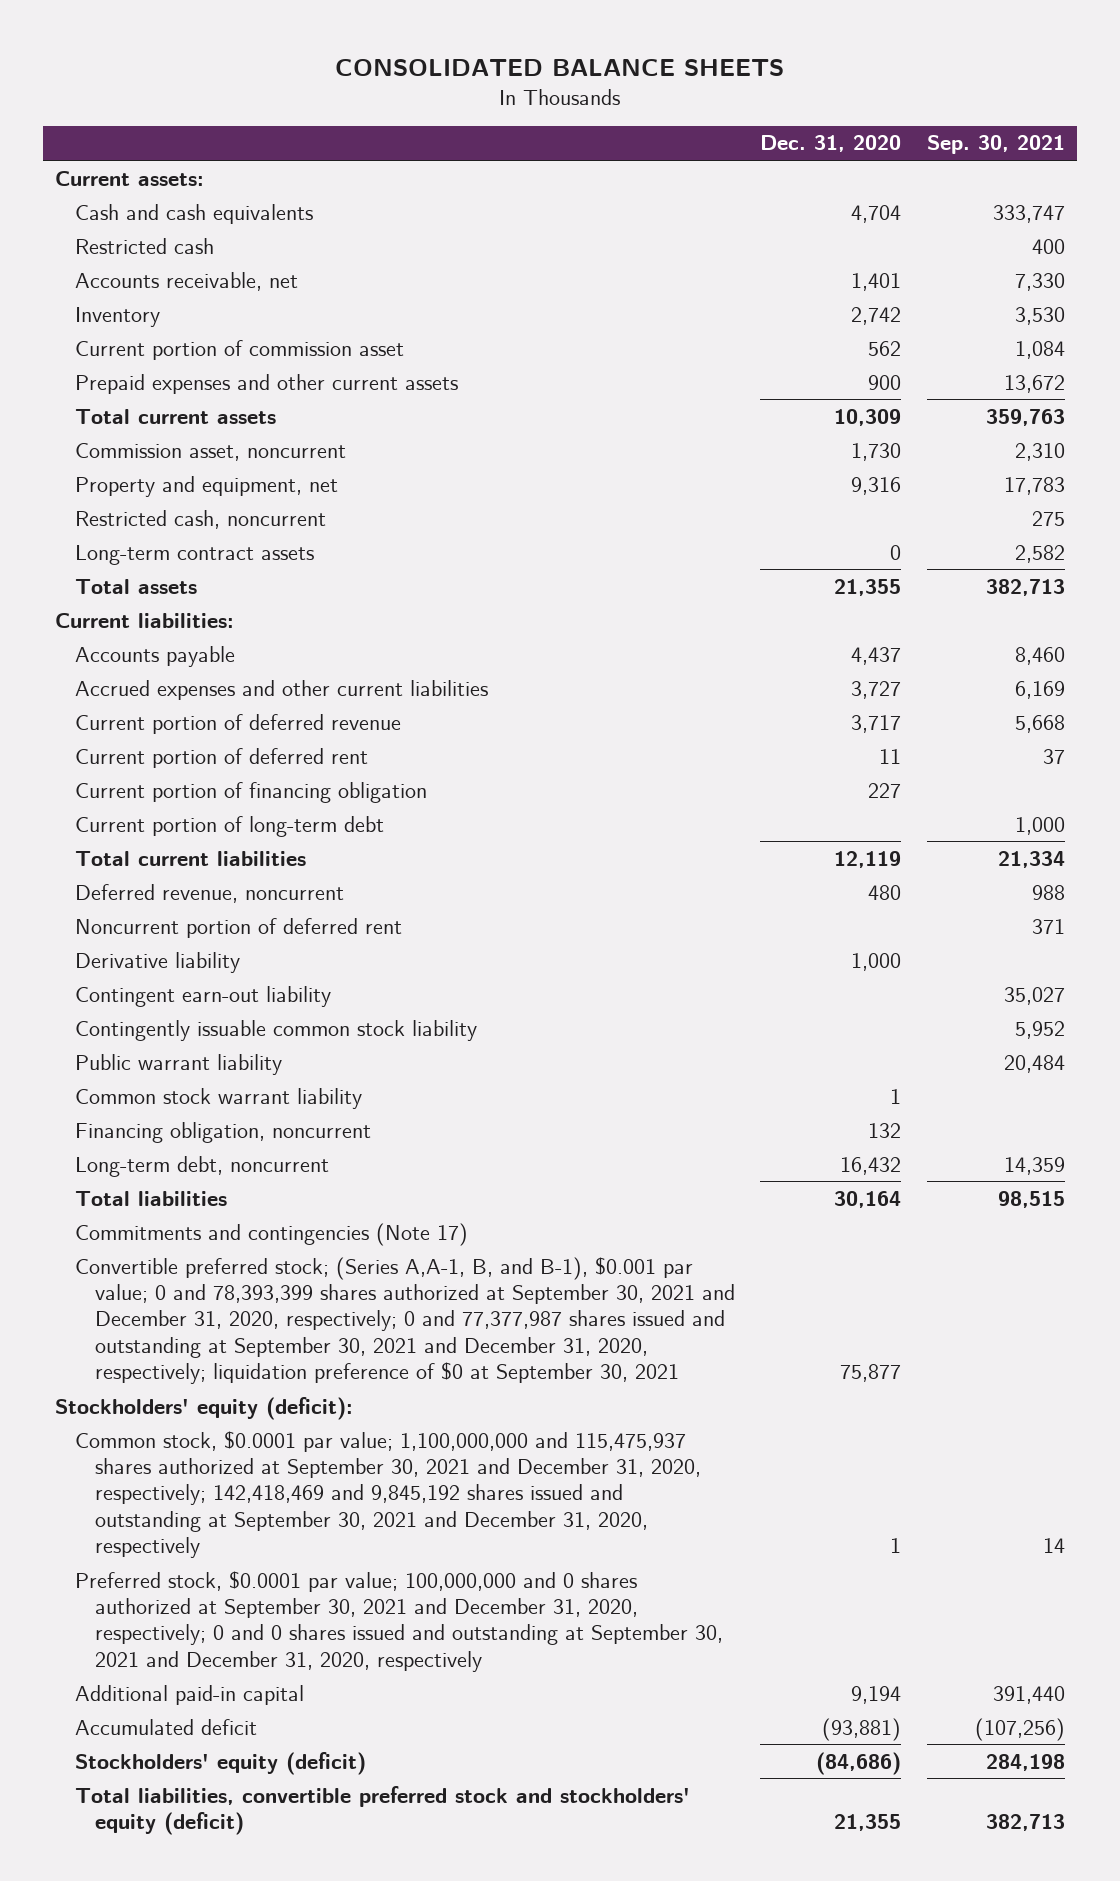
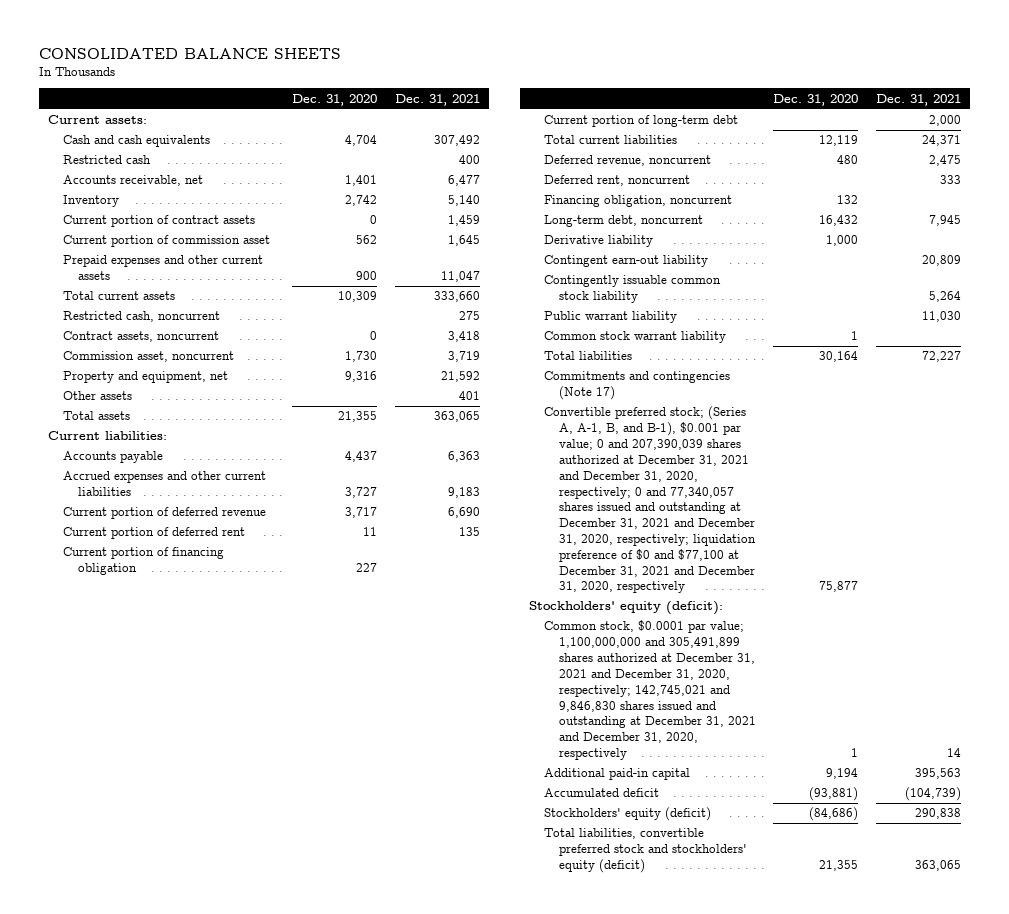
[926,135,1065,155] Sep. 30, 2021 -> none
none -> [394,93,480,106] Dec. 31, 2021
none -> [62,215,255,228] Current portion of contract assets
[75,509,327,529] Restricted cash, noncurrent -> [62,311,220,323] Restricted cash, noncurrent
none -> [62,331,219,343] Contract assets, noncurrent
[75,544,315,565] Long-term contract assets -> none
none -> [62,391,132,401] Other assets
[75,917,403,938] Noncurrent portion of deferred rent -> [543,175,690,187] Deferred rent, noncurrent
[75,1121,372,1143] Financing obligation, noncurrent -> [543,195,732,208] Financing obligation, noncurrent
[75,1155,330,1177] Long-term debt, noncurrent -> [543,215,703,228] Long-term debt, noncurrent
[75,1256,736,1384] Convertible preferred stock; (Series A,A-1, B, and B-1), $0.001 par value; 0 and 78,393,399 shares authorized at September 30, 2021 and December 31, 2020, respectively; 0 and 77,377,987 shares issued and outstanding at September 30, 2021 and December 31, 2020, respectively; liquidation preference of $0 at September 30, 2021 -> [543,406,756,594] Convertible preferred stock; (Series A, A-1, B, and B-1), $0.001 par value; 0 and 207,390,039 shares authorized at December 31, 2021 and December 31, 2020, respectively; 0 and 77,340,057 shares issued and outstanding at December 31, 2021 and December 31, 2020, respectively; liquidation preference of $0 and $77,100 at December 31, 2021 and December 31, 2020, respectively
[75,1570,724,1672] Preferred stock, $0.0001 par value; 100,000,000 and 0 shares authorized at September 30, 2021 and December 31, 2020, respectively; 0 and 0 shares issued and outstanding at September 30, 2021 and December 31, 2020, respectively -> none
[75,1430,702,1558] Common stock, $0.0001 par value; 1,100,000,000 and 115,475,937 shares authorized at September 30, 2021 and December 31, 2020, respectively; 142,418,469 and 9,845,192 shares issued and outstanding at September 30, 2021 and December 31, 2020, respectively -> [543,620,756,760] Common stock, $0.0001 par value; 1,100,000,000 and 305,491,899 shares authorized at December 31, 2021 and December 31, 2020, respectively; 142,745,021 and 9,846,830 shares issued and outstanding at December 31, 2021 and December 31, 2020, respectively

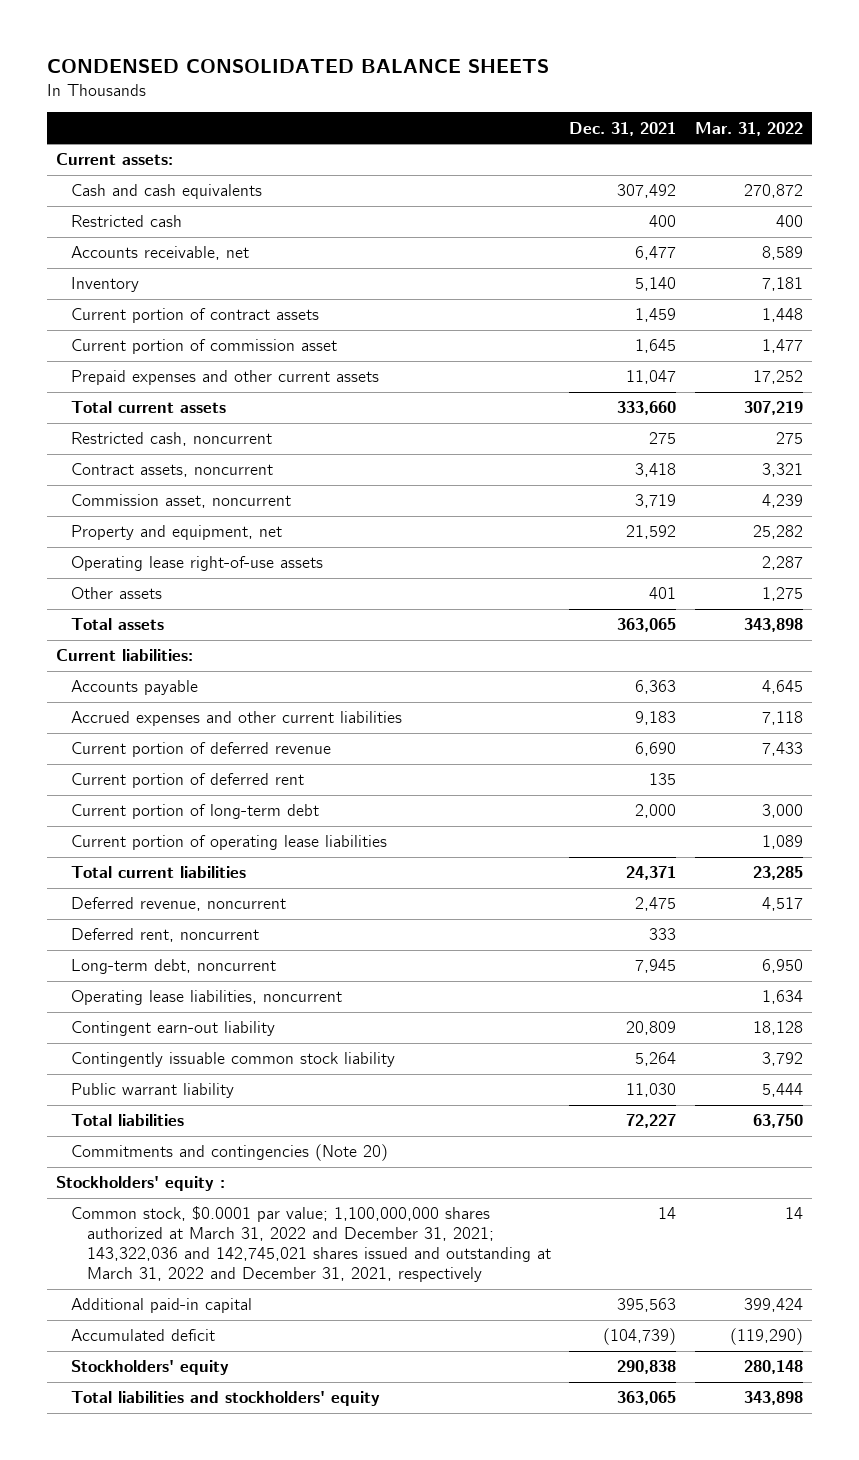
[39,47,342,59] CONSOLIDATED BALANCE SHEETS -> [46,58,549,73] CONDENSED CONSOLIDATED BALANCE SHEETS
[292,93,378,106] Dec. 31, 2020 -> none
none -> [694,121,803,136] Mar. 31, 2022
none -> [71,556,324,572] Operating lease right-of-use assets
[62,547,224,576] Current portion of financing obligation -> none
none -> [71,835,388,851] Current portion of operating lease liabilities
[543,195,732,208] Financing obligation, noncurrent -> none
[543,235,653,248] Derivative liability -> none
none -> [71,990,343,1006] Operating lease liabilities, noncurrent
[543,331,726,344] Common stock warrant liability -> none
[543,406,756,594] Convertible preferred stock; (Series A, A-1, B, and B-1), $0.001 par value; 0 and 207,390,039 shares authorized at December 31, 2021 and December 31, 2020, respectively; 0 and 77,340,057 shares issued and outstanding at December 31, 2021 and December 31, 2020, respectively; liquidation preference of $0 and $77,100 at December 31, 2021 and December 31, 2020, respectively -> none
[543,371,730,401] Commitments and contingencies (Note 17) -> [71,1144,389,1162] Commitments and contingencies (Note 20)
[529,601,724,616] Stockholders' equity (deficit): -> [56,1176,226,1192] Stockholders' equity :
[543,620,756,760] Common stock, $0.0001 par value; 1,100,000,000 and 305,491,899 shares authorized at December 31, 2021 and December 31, 2020, respectively; 142,745,021 and 9,846,830 shares issued and outstanding at December 31, 2021 and December 31, 2020, respectively -> [71,1206,551,1283] Common stock, $0.0001 par value; 1,100,000,000 shares authorized at March 31, 2022 and December 31, 2021; 143,322,036 and 142,745,021 shares issued and outstanding at March 31, 2022 and December 31, 2021, respectively
[543,807,711,822] Stockholders' equity (deficit) -> [71,1360,230,1376] Stockholders' equity
[543,828,747,874] Total liabilities, convertible preferred stock and stockholders' equity (deficit) -> [71,1391,381,1407] Total liabilities and stockholders' equity

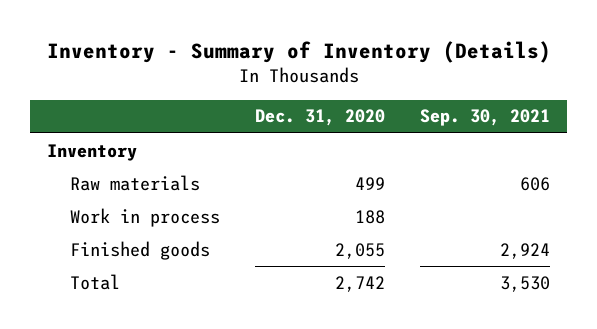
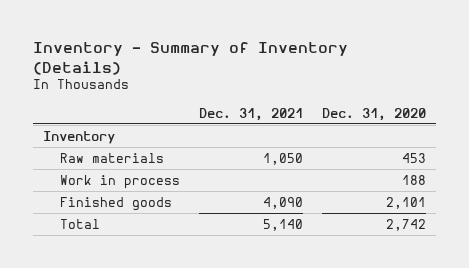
[419,109,550,127] Sep. 30, 2021 -> none
none -> [198,107,303,121] Dec. 31, 2021
[354,176,385,190] 499 -> [402,152,427,163] 453
[334,242,385,259] 2,055 -> [386,196,427,209] 2,101

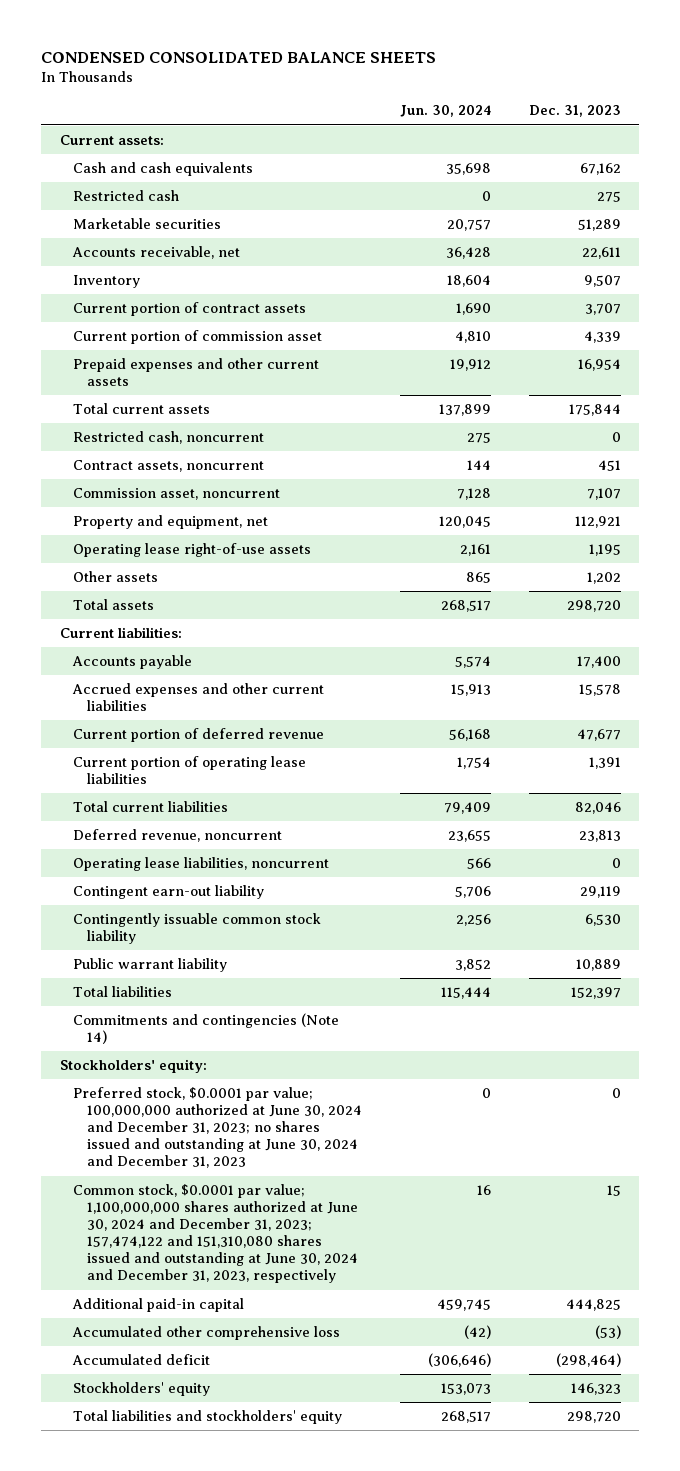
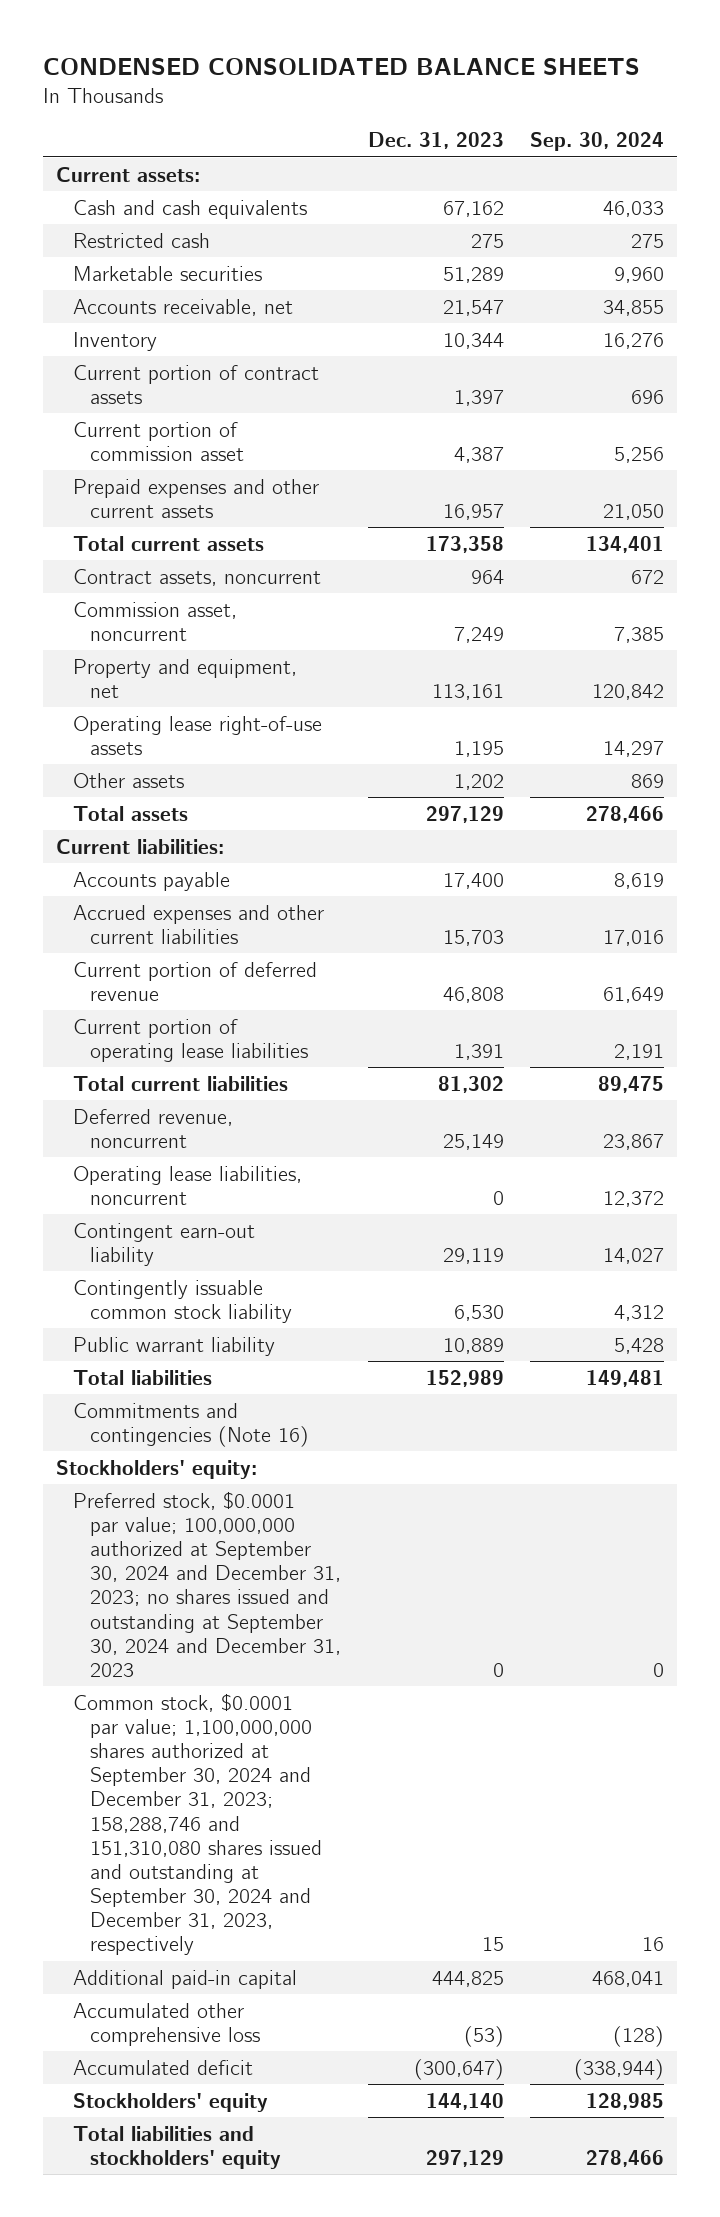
[399,105,491,118] Jun. 30, 2024 -> none
none -> [530,132,665,152] Sep. 30, 2024
[73,431,265,445] Restricted cash, noncurrent -> none
[581,247,621,260] 22,611 -> [442,299,504,316] 21,547
[583,275,621,288] 9,507 -> [442,332,504,349] 10,344
[584,303,621,316] 3,707 -> [453,389,504,406] 1,397
[583,331,621,344] 4,339 -> [453,446,504,463] 4,387
[577,359,621,372] 16,954 -> [442,503,504,520] 16,957
[568,404,621,417] 175,844 -> [425,535,504,553] 173,358
[597,460,621,472] 451 -> [470,569,504,584] 964
[586,488,621,501] 7,107 -> [453,626,504,643] 7,249
[574,516,621,529] 112,921 -> [431,683,504,700] 113,161
[566,600,621,613] 298,720 -> [425,805,504,823] 297,129
[578,684,621,697] 15,578 -> [442,929,504,946] 15,703
[576,729,621,742] 47,677 -> [442,986,504,1003] 46,808
[574,802,621,815] 82,046 -> [437,1075,504,1093] 81,302
[578,830,621,843] 23,813 -> [442,1133,504,1150] 25,149
[570,987,621,1000] 152,397 -> [425,1369,504,1387] 152,989
[73,1013,340,1045] Commitments and contingencies (Note 14) -> [73,1402,310,1447] Commitments and contingencies (Note 16)
[73,1087,363,1169] Preferred stock, $0.0001 par value; 100,000,000 authorized at June 30, 2024 and December 31, 2023; no shares issued and outstanding at June 30, 2024 and December 31, 2023 -> [73,1490,342,1677] Preferred stock, $0.0001 par value; 100,000,000 authorized at September 30, 2024 and December 31, 2023; no shares issued and outstanding at September 30, 2024 and December 31, 2023
[73,1184,359,1284] Common stock, $0.0001 par value; 1,100,000,000 shares authorized at June 30, 2024 and December 31, 2023; 157,474,122 and 151,310,080 shares issued and outstanding at June 30, 2024 and December 31, 2023, respectively -> [73,1692,323,1956] Common stock, $0.0001 par value; 1,100,000,000 shares authorized at September 30, 2024 and December 31, 2023; 158,288,746 and 151,310,080 shares issued and outstanding at September 30, 2024 and December 31, 2023, respectively
[555,1353,621,1368] (298,464) -> [413,2058,504,2080] (300,647)
[570,1383,621,1396] 146,323 -> [425,2092,504,2110] 144,140
[566,1411,621,1424] 298,720 -> [425,2149,504,2167] 297,129

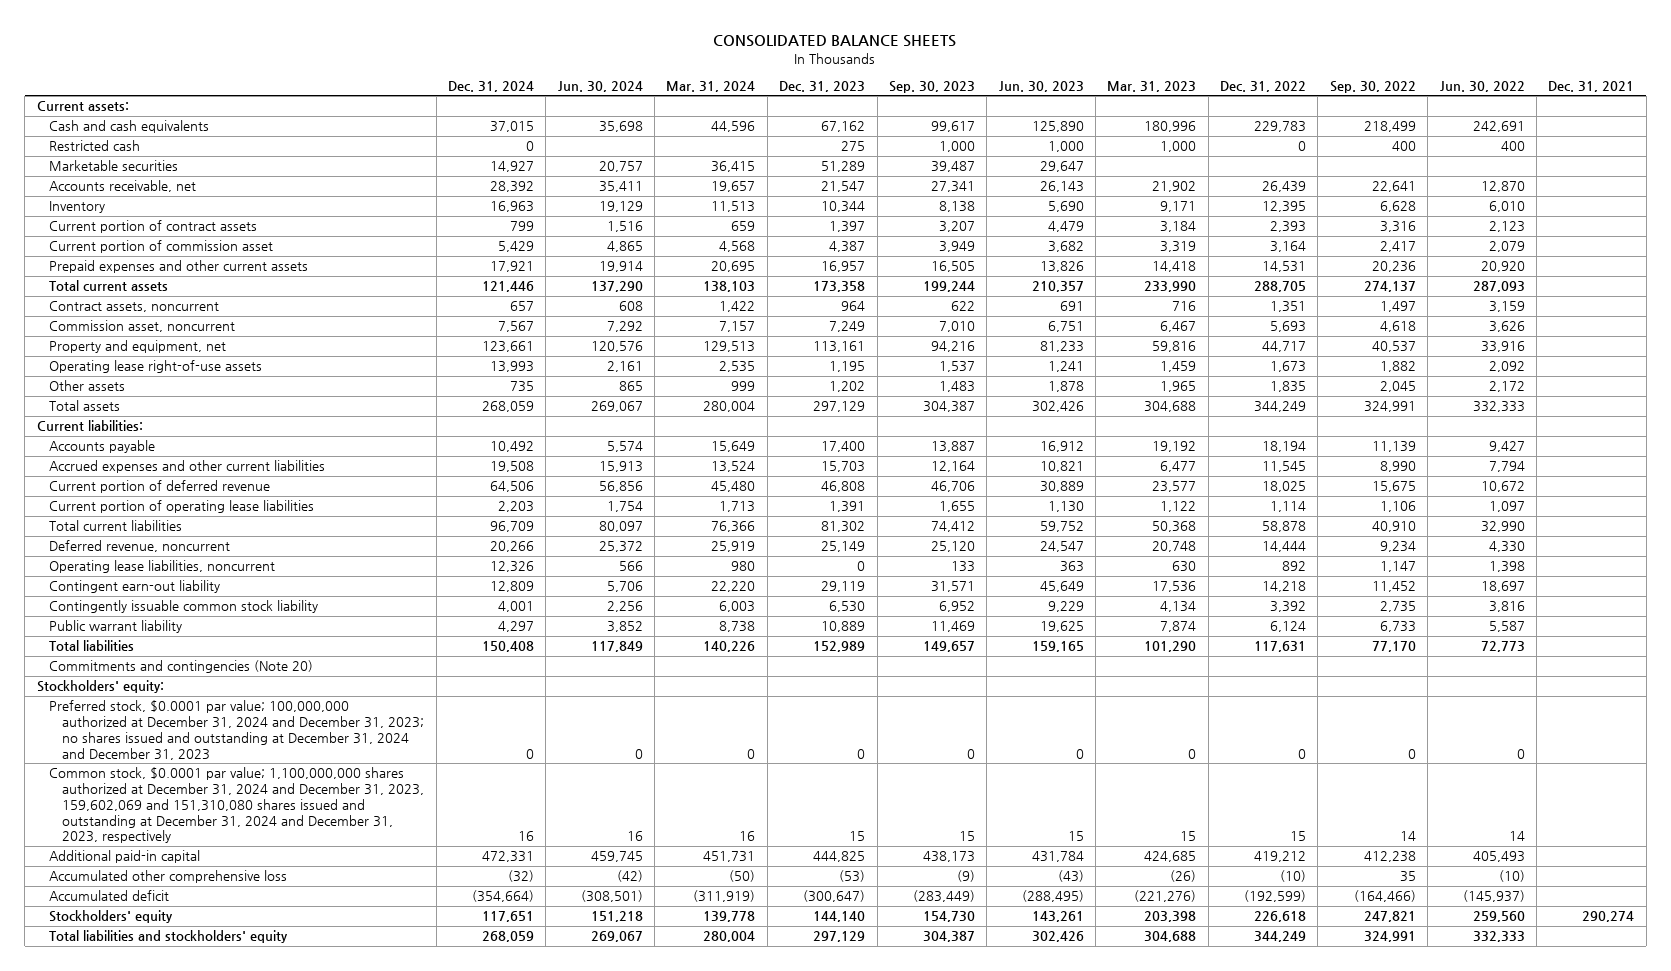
[42,57,640,75] CONDENSED CONSOLIDATED BALANCE SHEETS -> [713,34,957,47] CONSOLIDATED BALANCE SHEETS
[530,132,665,152] Sep. 30, 2024 -> none
none -> [448,80,535,92] Dec. 31, 2024
none -> [557,80,643,92] Jun. 30, 2024
none -> [666,80,756,92] Mar. 31, 2024
none -> [888,80,975,93] Sep. 30, 2023
none -> [998,80,1084,92] Jun. 30, 2023
none -> [1107,80,1197,92] Mar. 31, 2023
none -> [1220,80,1307,92] Dec. 31, 2022
none -> [1329,80,1416,93] Sep. 30, 2022
none -> [1439,80,1525,92] Jun. 30, 2022
none -> [1548,80,1635,92] Dec. 31, 2021
[73,1402,310,1447] Commitments and contingencies (Note 16) -> [49,660,314,674] Commitments and contingencies (Note 20)
[73,1490,342,1677] Preferred stock, $0.0001 par value; 100,000,000 authorized at September 30, 2024 and December 31, 2023; no shares issued and outstanding at September 30, 2024 and December 31, 2023 -> [49,700,425,760] Preferred stock, $0.0001 par value; 100,000,000 authorized at December 31, 2024 and December 31, 2023; no shares issued and outstanding at December 31, 2024 and December 31, 2023
[73,1692,323,1956] Common stock, $0.0001 par value; 1,100,000,000 shares authorized at September 30, 2024 and December 31, 2023; 158,288,746 and 151,310,080 shares issued and outstanding at September 30, 2024 and December 31, 2023, respectively -> [49,767,425,844] Common stock, $0.0001 par value; 1,100,000,000 shares authorized at December 31, 2024 and December 31, 2023, 159,602,069 and 151,310,080 shares issued and outstanding at December 31, 2024 and December 31, 2023, respectively

